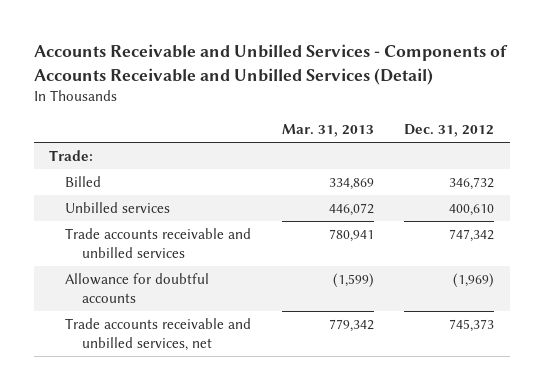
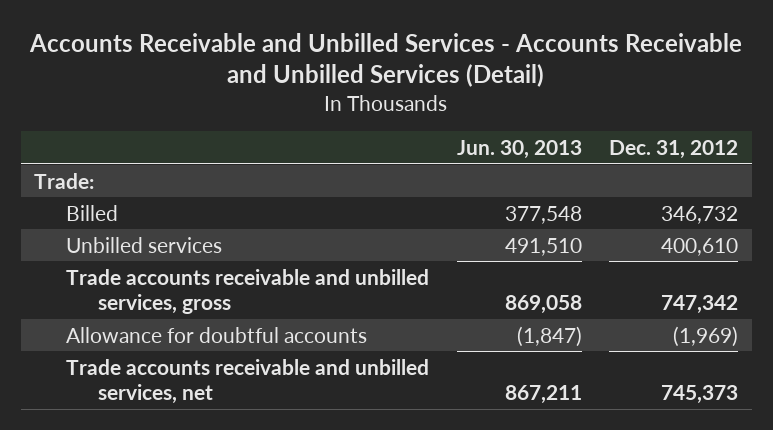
[33,44,508,85] Accounts Receivable and Unbilled Services - Components of Accounts Receivable and Unbilled Services (Detail) -> [29,33,743,88] Accounts Receivable and Unbilled Services - Accounts Receivable and Unbilled Services (Detail)
[281,124,374,138] Mar. 31, 2013 -> none
none -> [456,139,582,159] Jun. 30, 2013
[65,227,252,259] Trade accounts receivable and unbilled services -> [66,268,430,314] Trade accounts receivable and unbilled services, gross

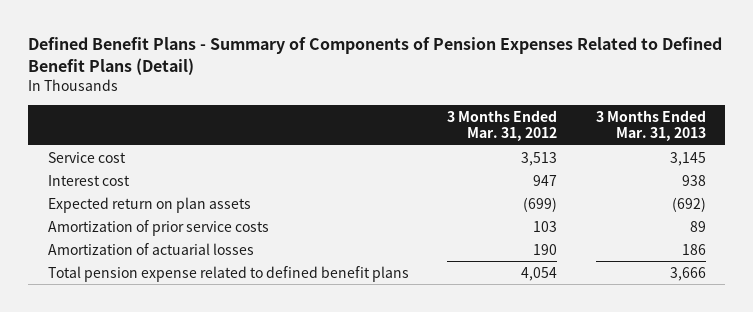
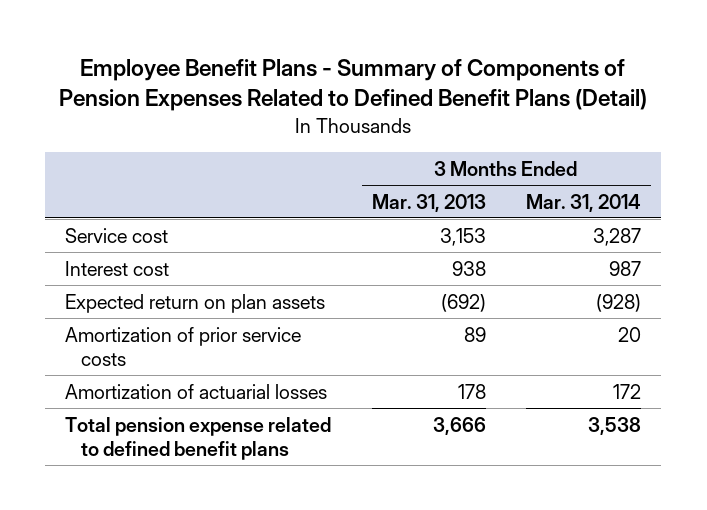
[28,37,723,76] Defined Benefit Plans - Summary of Components of Pension Expenses Related to Defined Benefit Plans (Detail) -> [59,58,648,112] Employee Benefit Plans - Summary of Components of Pension Expenses Related to Defined Benefit Plans (Detail)
[447,109,558,142] 3 Months Ended Mar. 31, 2012 -> none
none -> [526,193,642,212] Mar. 31, 2014
[669,151,706,166] 3,145 -> [439,227,486,246] 3,153
[681,243,706,255] 186 -> [457,383,486,399] 178

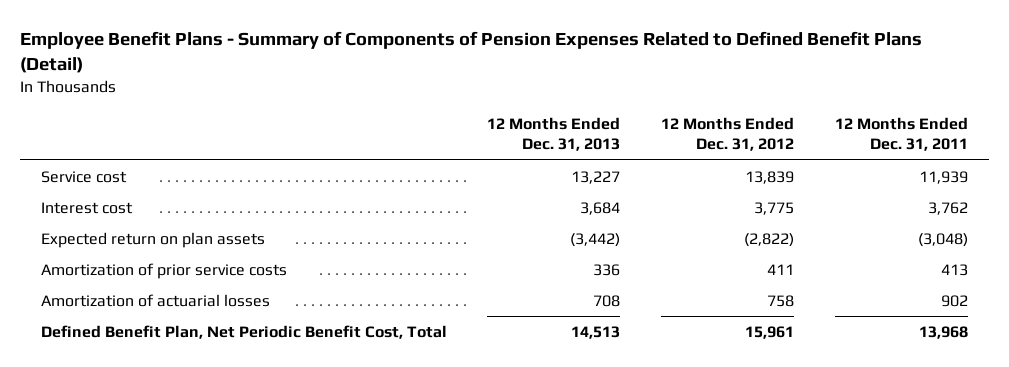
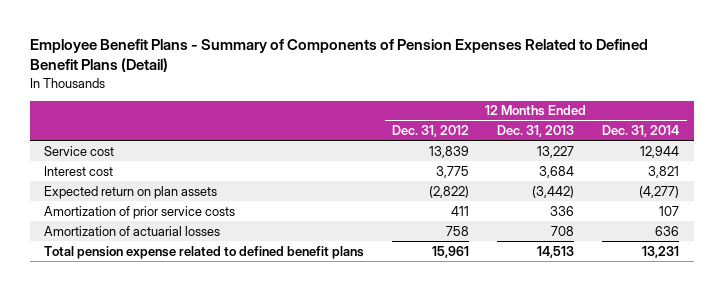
[835,116,969,152] 12 Months Ended Dec. 31, 2011 -> none
none -> [602,125,680,138] Dec. 31, 2014
[40,324,447,339] Defined Benefit Plan, Net Periodic Benefit Cost, Total -> [44,245,365,259] Total pension expense related to defined benefit plans

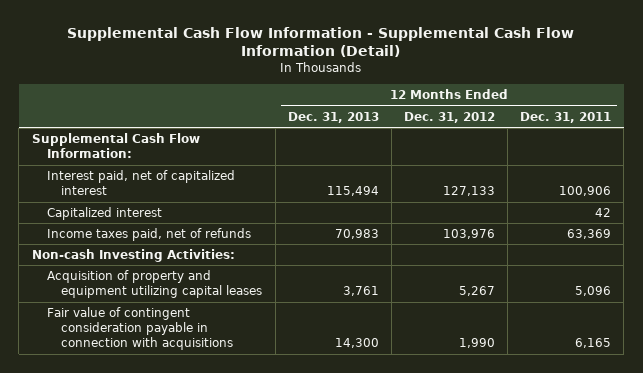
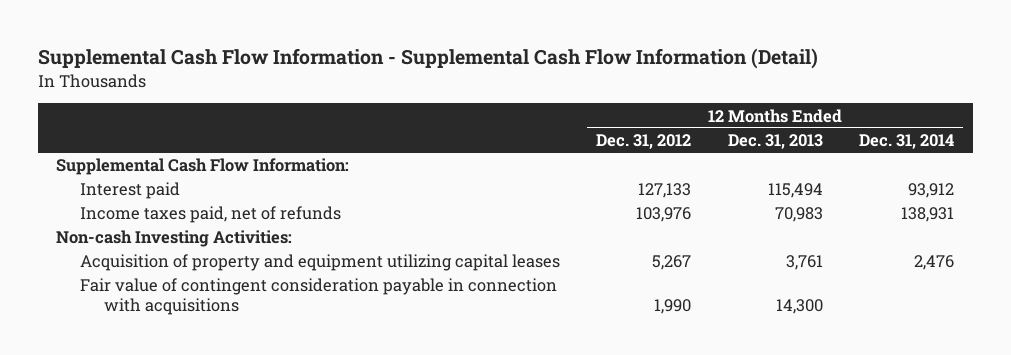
[520,111,612,123] Dec. 31, 2011 -> none
none -> [859,134,955,150] Dec. 31, 2014
[46,207,162,221] Capitalized interest -> none
[46,170,235,196] Interest paid, net of capitalized interest -> [79,182,180,200] Interest paid

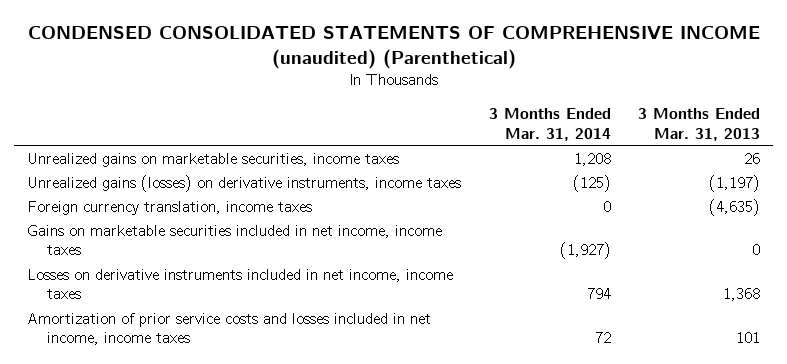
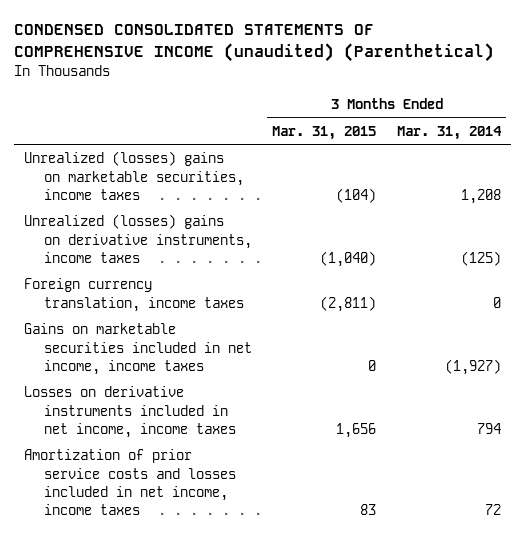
[637,108,760,141] 3 Months Ended Mar. 31, 2013 -> none
none -> [272,125,377,140] Mar. 31, 2015
[27,152,400,167] Unrealized gains on marketable securities, income taxes -> [23,151,244,200] Unrealized (losses) gains on marketable securities, income taxes
[27,174,462,192] Unrealized gains (losses) on derivative instruments, income taxes -> [23,214,252,263] Unrealized (losses) gains on derivative instruments, income taxes

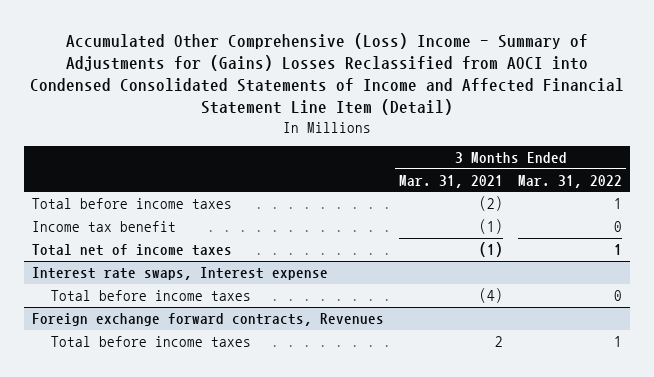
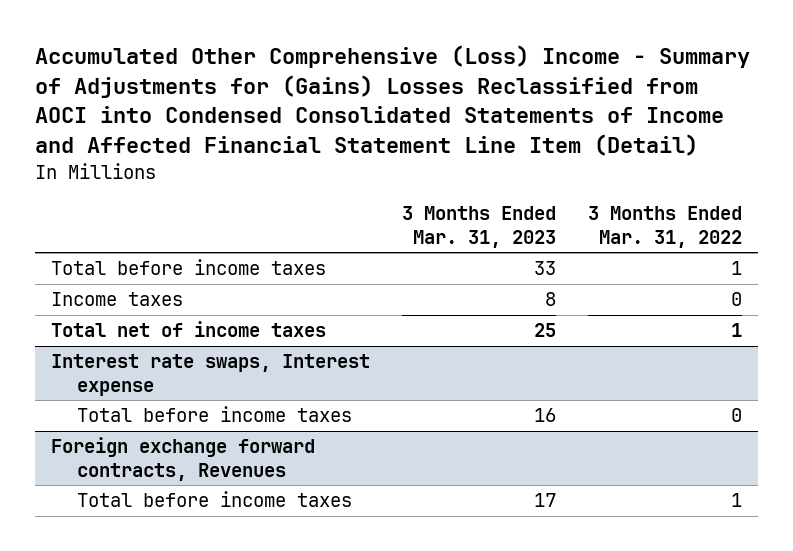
[398,174,503,188] Mar. 31, 2021 -> none
none -> [401,206,556,248] 3 Months Ended Mar. 31, 2023
[31,220,176,232] Income tax benefit -> [50,292,183,307] Income taxes

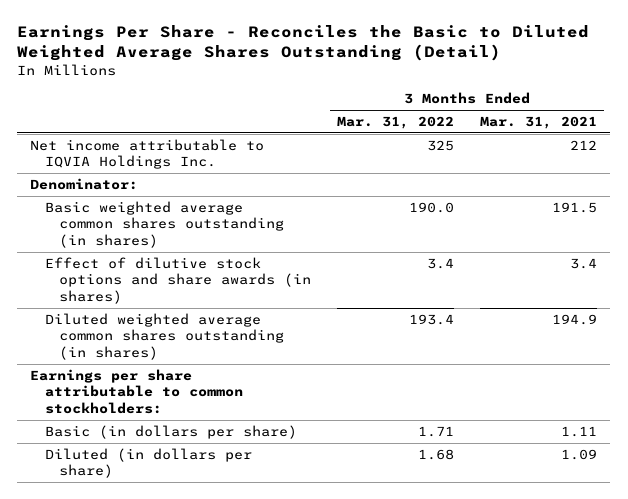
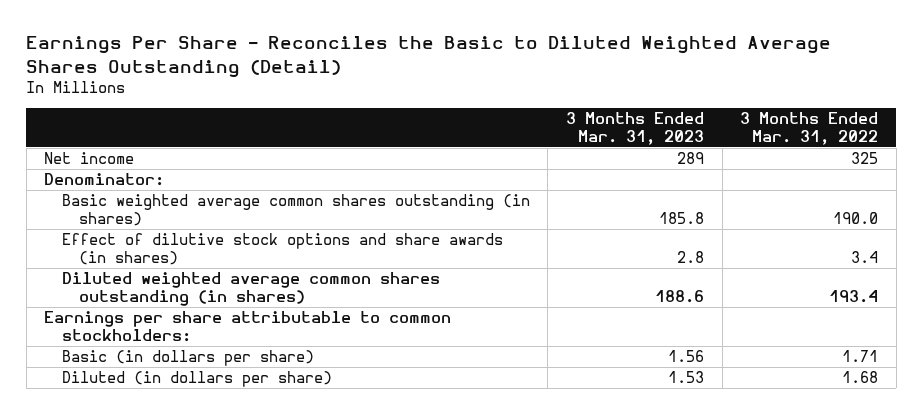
[480,115,598,129] Mar. 31, 2021 -> none
none -> [565,112,704,145] 3 Months Ended Mar. 31, 2023
[30,138,265,170] Net income attributable to IQVIA Holdings Inc. -> [44,152,135,165] Net income

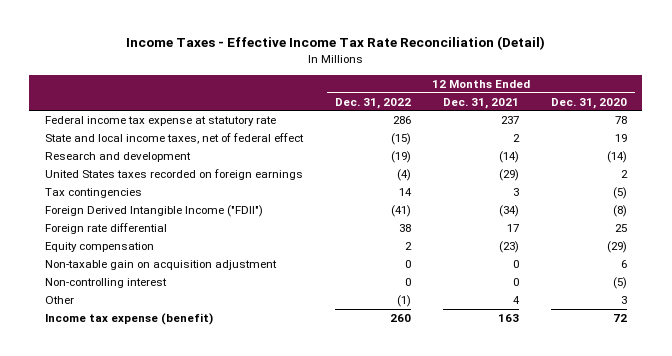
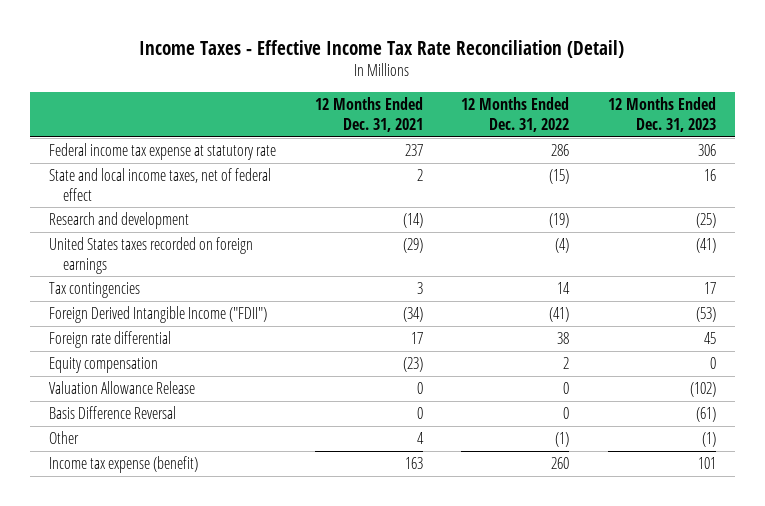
[550,97,627,109] Dec. 31, 2020 -> none
none -> [607,97,716,132] 12 Months Ended Dec. 31, 2023
[45,260,278,271] Non-taxable gain on acquisition adjustment -> [49,381,196,395] Valuation Allowance Release
[45,278,168,289] Non-controlling interest -> [49,406,177,420] Basis Difference Reversal

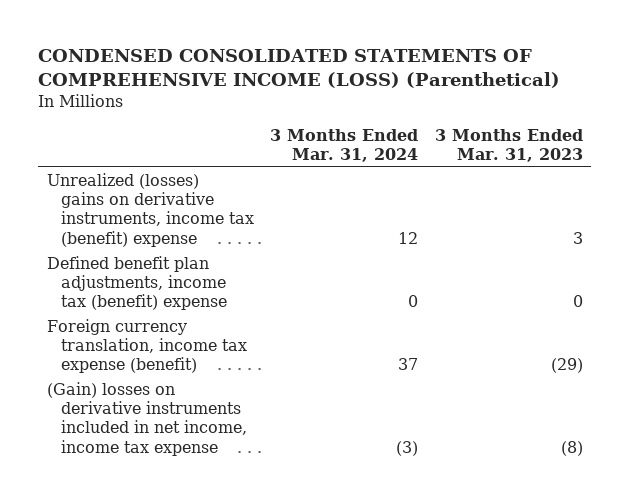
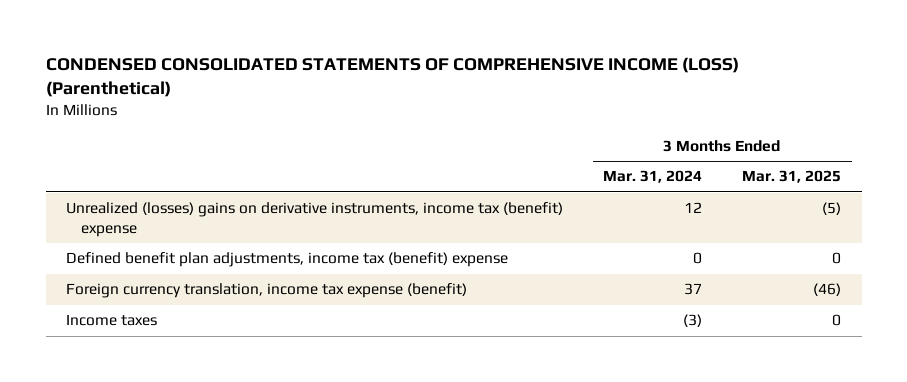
[434,128,583,162] 3 Months Ended Mar. 31, 2023 -> none
none -> [742,170,842,184] Mar. 31, 2025
[46,382,247,456] (Gain) losses on derivative instruments included in net income, income tax expense -> [65,314,157,327] Income taxes

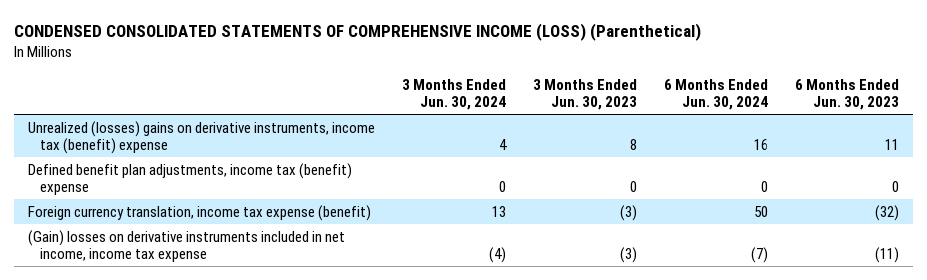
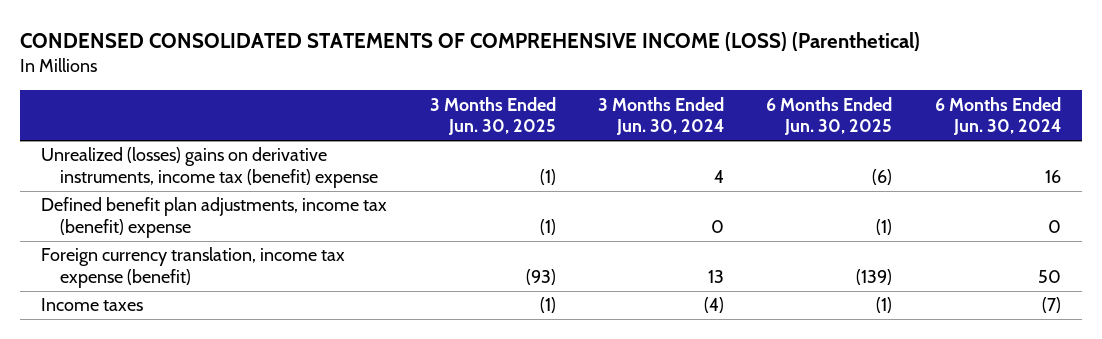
[533,78,638,111] 3 Months Ended Jun. 30, 2023 -> none
[795,78,900,111] 6 Months Ended Jun. 30, 2023 -> none
none -> [429,96,556,136] 3 Months Ended Jun. 30, 2025
none -> [766,96,893,136] 6 Months Ended Jun. 30, 2025
[27,229,345,263] (Gain) losses on derivative instruments included in net income, income tax expense -> [41,298,144,312] Income taxes

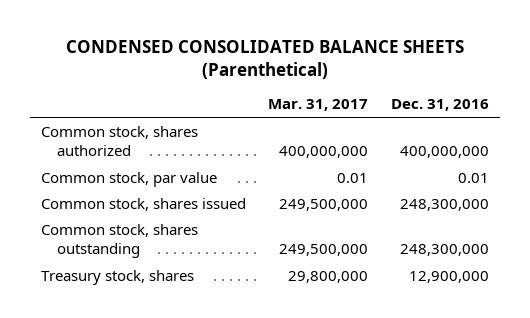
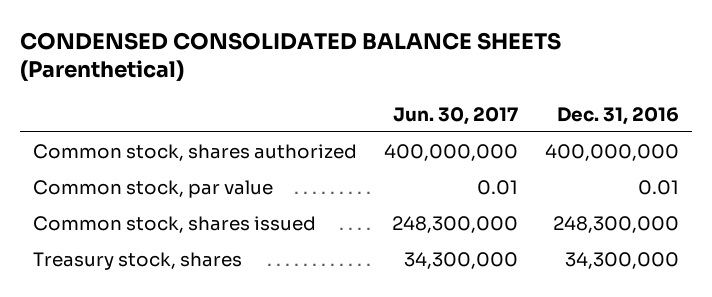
[268,99,369,112] Mar. 31, 2017 -> none
none -> [392,106,518,125] Jun. 30, 2017
[40,223,198,258] Common stock, shares outstanding -> none
[409,270,490,283] 12,900,000 -> [564,251,679,269] 34,300,000

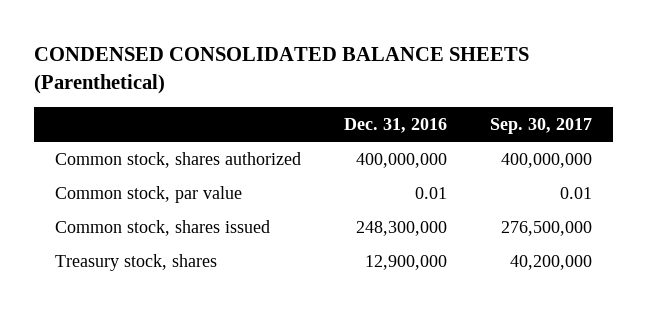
[392,106,518,125] Jun. 30, 2017 -> none
none -> [489,117,592,134] Sep. 30, 2017
[564,251,679,269] 34,300,000 -> [364,254,447,270] 12,900,000

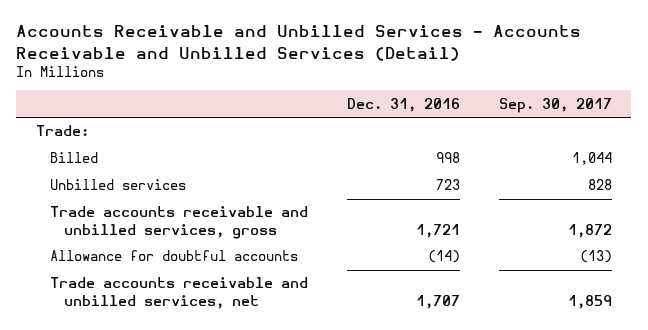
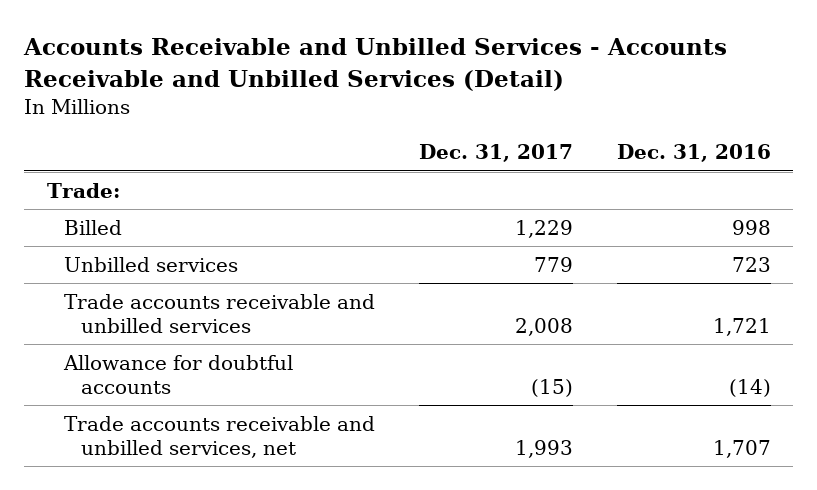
[498,97,612,113] Sep. 30, 2017 -> none
none -> [418,144,573,163] Dec. 31, 2017
[49,206,308,239] Trade accounts receivable and unbilled services, gross -> [63,293,375,333] Trade accounts receivable and unbilled services

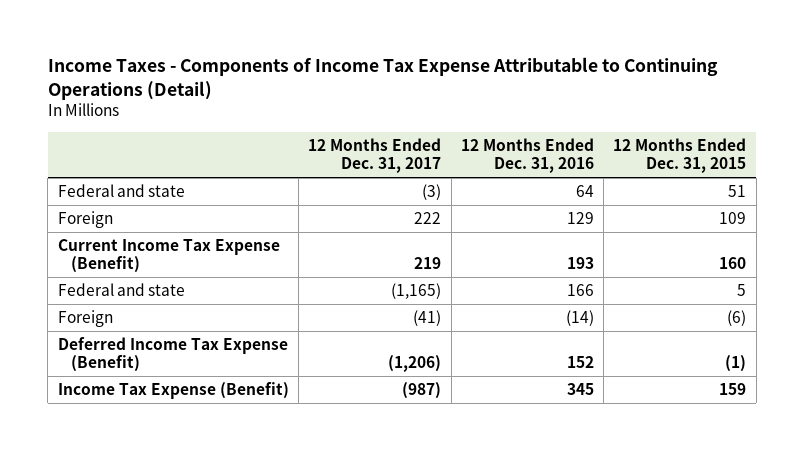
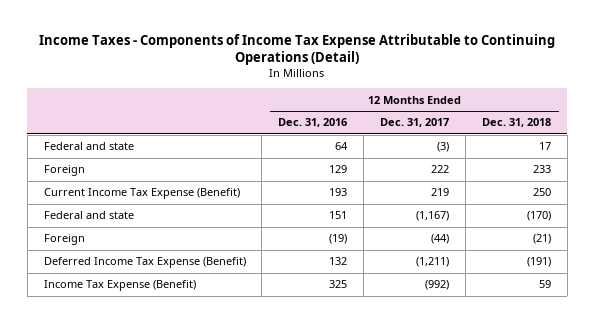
[613,138,747,174] 12 Months Ended Dec. 31, 2015 -> none
none -> [481,118,551,128] Dec. 31, 2018
[391,283,442,300] (1,165) -> [416,211,450,222] (1,167)
[566,284,594,297] 166 -> [329,211,348,220] 151
[413,310,442,327] (41) -> [431,234,450,245] (44)
[565,310,594,327] (14) -> [329,234,348,245] (19)
[388,355,442,373] (1,206) -> [416,257,450,268] (1,211)
[566,356,594,369] 152 -> [329,257,348,266] 132
[402,382,442,400] (987) -> [425,280,450,291] (992)
[566,383,594,396] 345 -> [329,280,348,289] 325

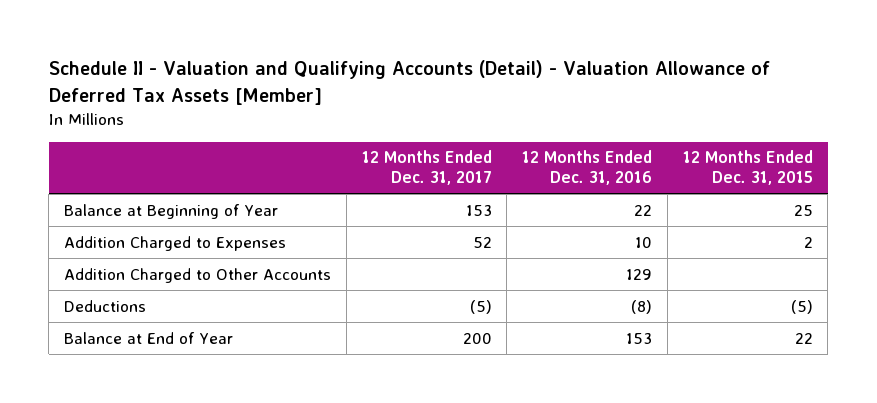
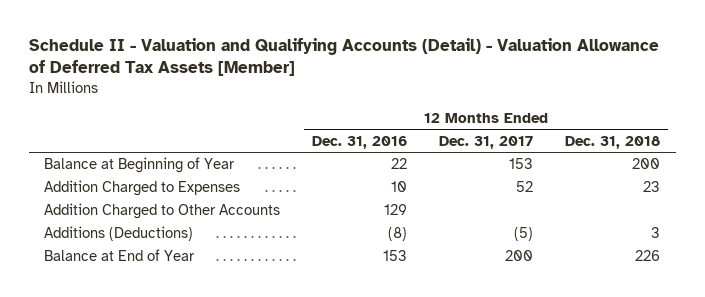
[682,150,813,186] 12 Months Ended Dec. 31, 2015 -> none
none -> [565,135,661,149] Dec. 31, 2018
[63,299,146,312] Deductions -> [44,226,194,242] Additions (Deductions)

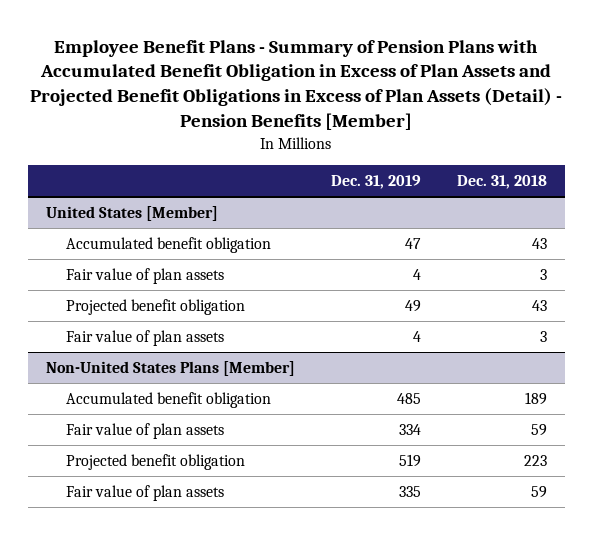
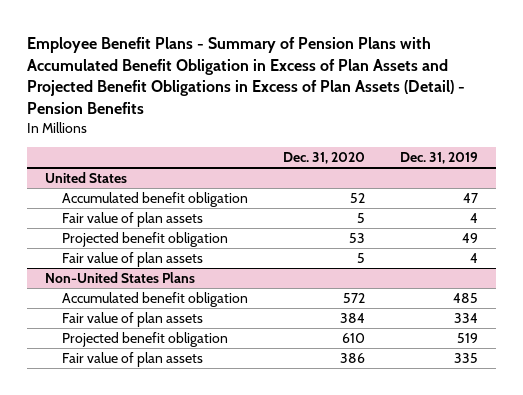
[30,39,563,131] Employee Benefit Plans - Summary of Pension Plans with Accumulated Benefit Obligation in Excess of Plan Assets and Projected Benefit Obligations in Excess of Plan Assets (Detail) - Pension Benefits [Member] -> [27,36,466,115] Employee Benefit Plans - Summary of Pension Plans with Accumulated Benefit Obligation in Excess of Plan Assets and Projected Benefit Obligations in Excess of Plan Assets (Detail) - Pension Benefits
[457,174,548,189] Dec. 31, 2018 -> none
none -> [283,152,366,165] Dec. 31, 2020
[45,206,218,222] United States [Member] -> [44,171,127,183] United States
[45,361,295,377] Non-United States Plans [Member] -> [44,271,195,283] Non-United States Plans

